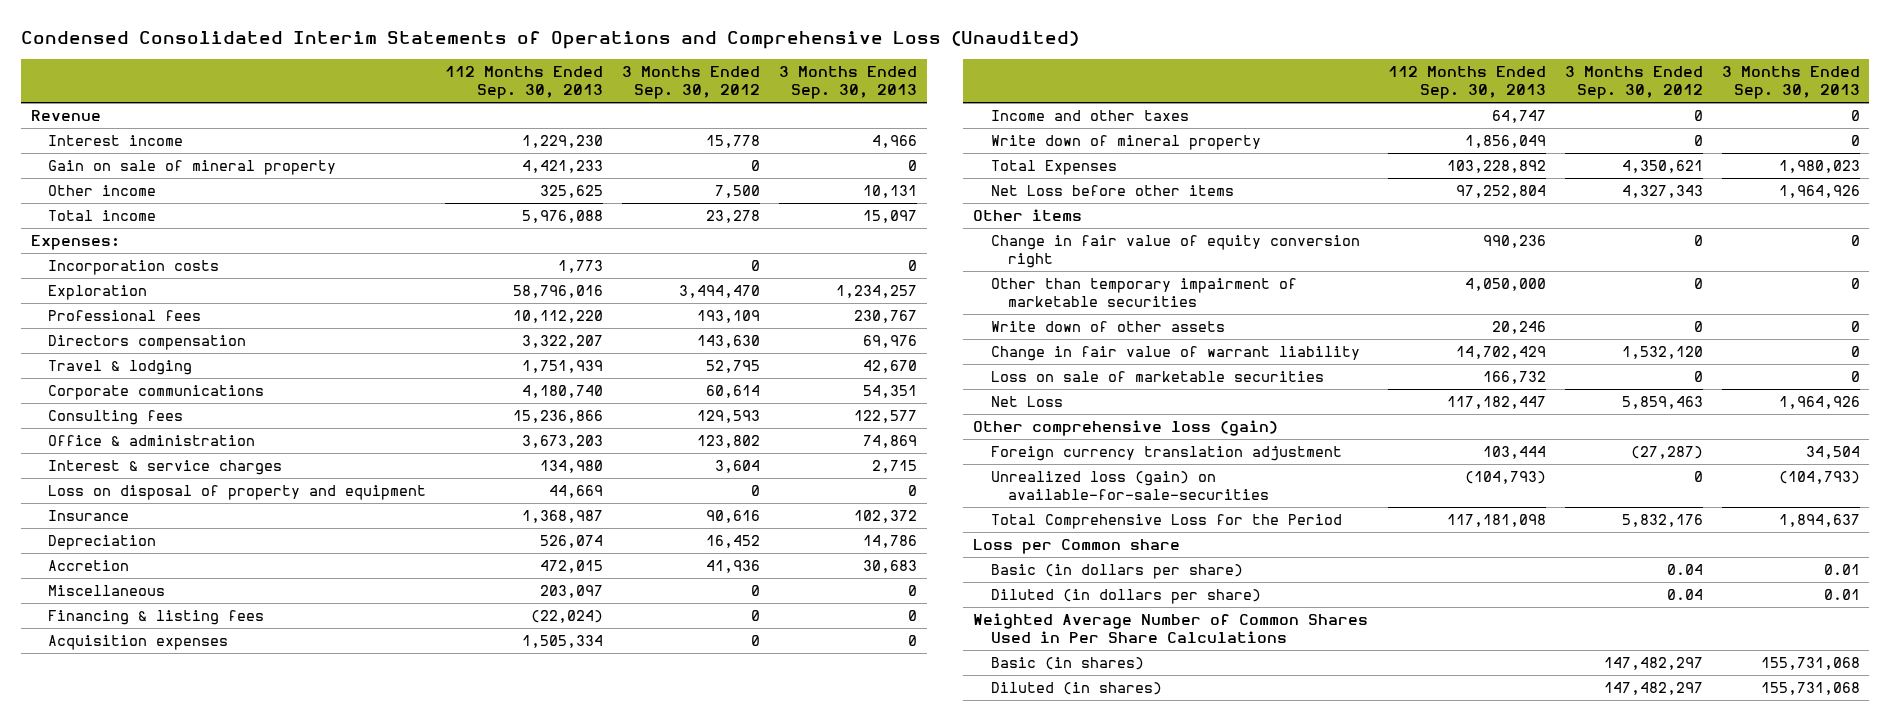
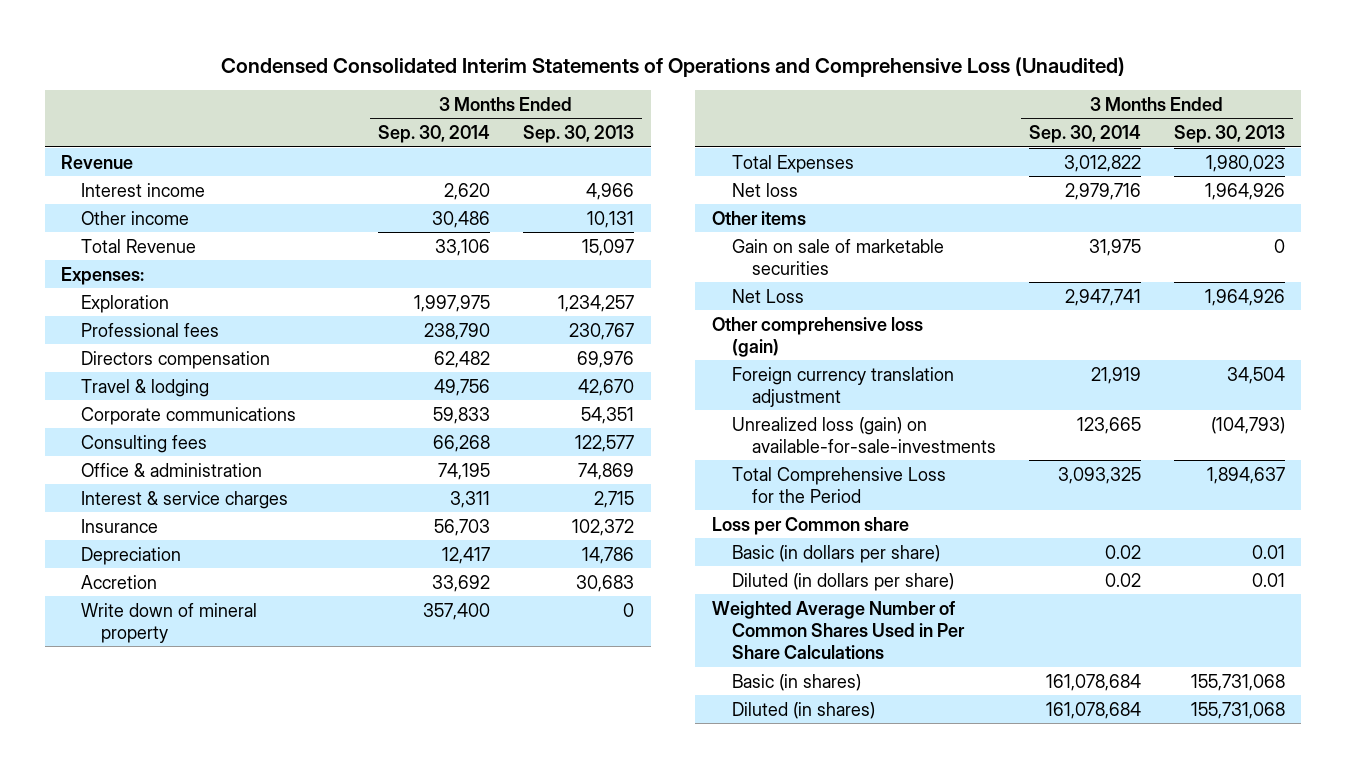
[445,65,604,100] 112 Months Ended Sep. 30, 2013 -> none
[622,65,761,100] 3 Months Ended Sep. 30, 2012 -> none
none -> [378,125,491,144] Sep. 30, 2014
[48,159,337,175] Gain on sale of mineral property -> none
[48,209,157,221] Total income -> [81,238,197,253] Total Revenue
[48,259,220,275] Incorporation costs -> none
[48,484,427,500] Loss on disposal of property and equipment -> none
[48,584,166,596] Miscellaneous -> none
[48,609,265,625] Financing & listing fees -> none
[48,634,229,650] Acquisition expenses -> none
[990,109,1189,121] Income and other taxes -> none
[990,184,1234,196] Net Loss before other items -> [731,182,798,197] Net loss
[990,234,1360,269] Change in fair value of equity conversion right -> none
[990,277,1297,308] Other than temporary impairment of marketable securities -> none
[990,320,1225,332] Write down of other assets -> none
[990,345,1360,361] Change in fair value of warrant liability -> none
[990,370,1324,382] Loss on sale of marketable securities -> [731,238,944,275] Gain on sale of marketable securities
[990,470,1270,501] Unrealized loss (gain) on available-for-sale-securities -> [731,416,997,453] Unrealized loss (gain) on available-for-sale-investments

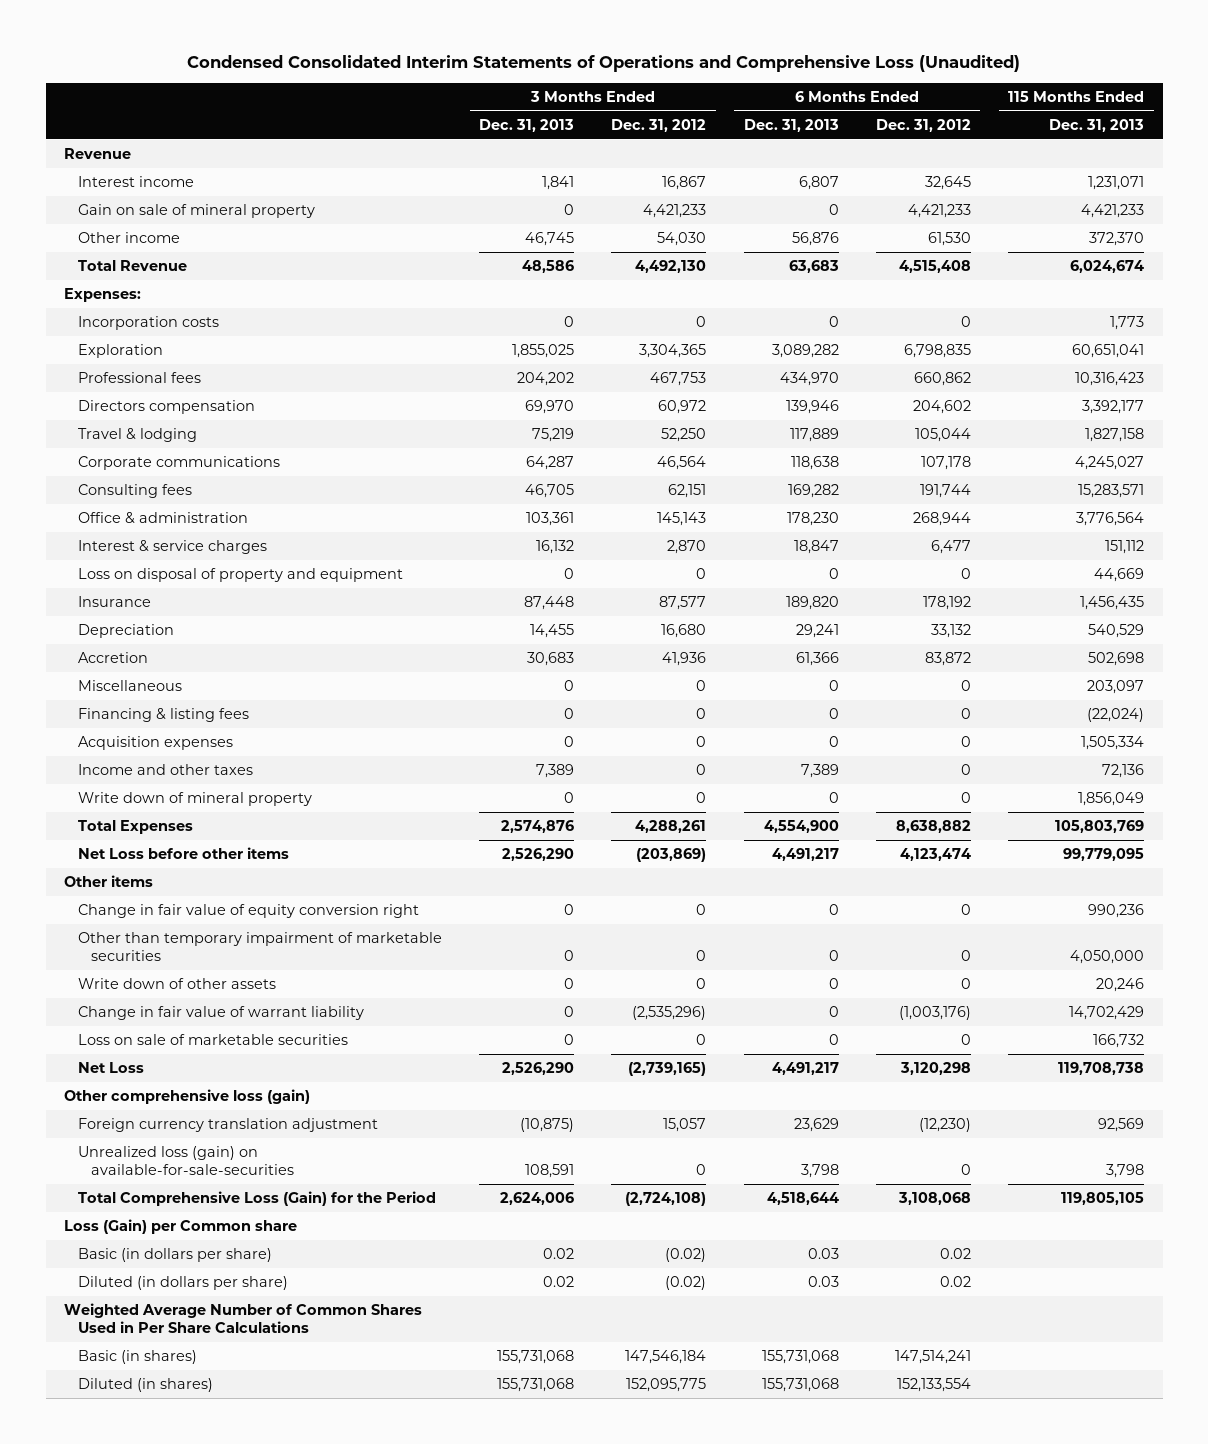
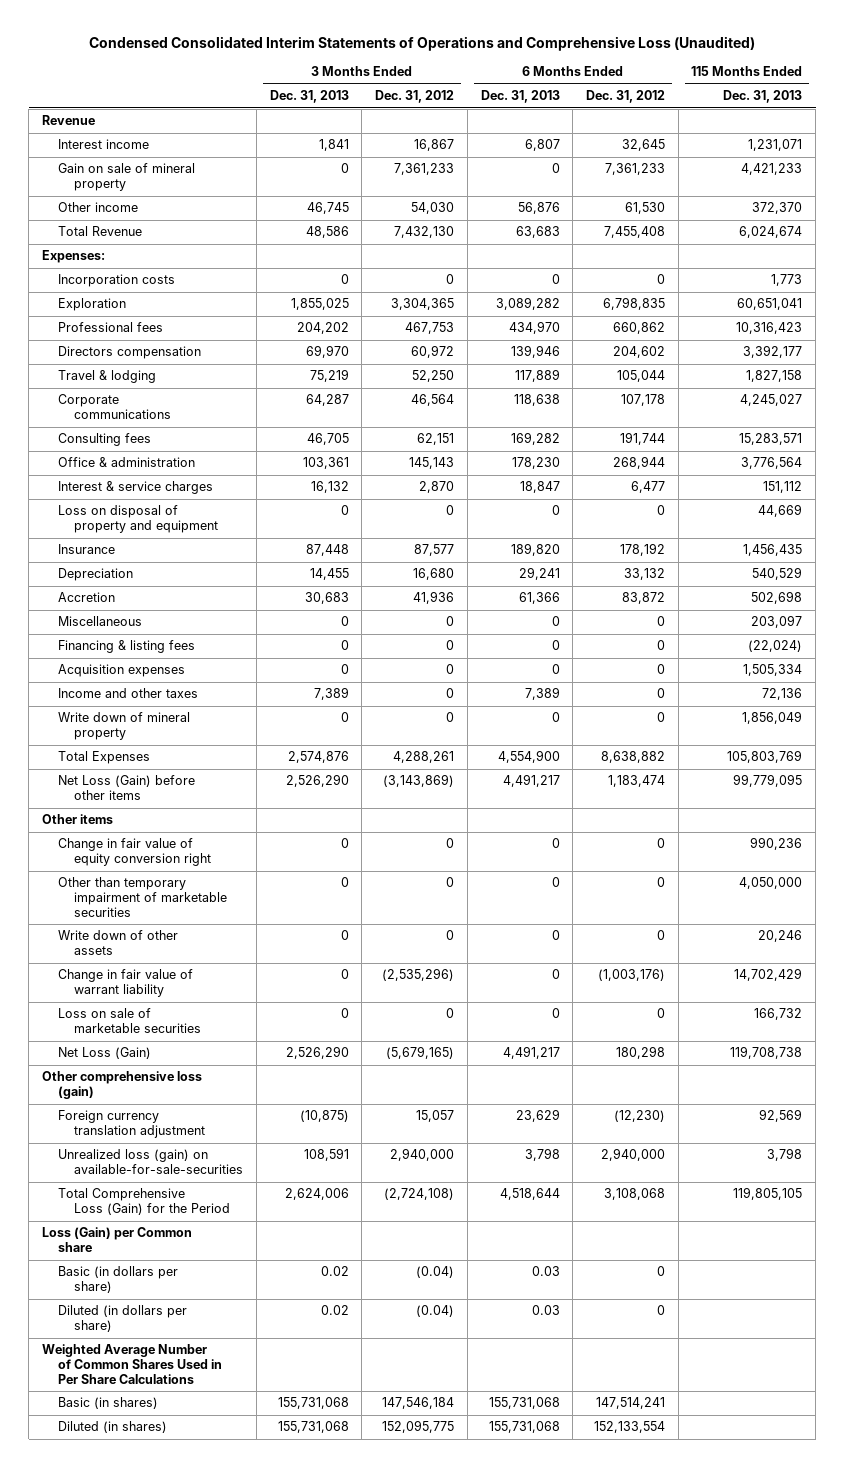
[643,204,707,219] 4,421,233 -> [394,163,455,176] 7,361,233
[907,204,971,219] 4,421,233 -> [605,163,666,176] 7,361,233
[635,260,707,274] 4,492,130 -> [394,226,455,239] 7,432,130
[898,260,971,274] 4,515,408 -> [604,226,666,239] 7,455,408
[77,847,289,860] Net Loss before other items -> [57,775,195,801] Net Loss (Gain) before other items
[636,848,707,863] (203,869) -> [383,774,455,788] (3,143,869)
[899,848,971,862] 4,123,474 -> [608,775,666,788] 1,183,474
[77,1062,144,1074] Net Loss -> [57,1047,151,1060] Net Loss (Gain)
[628,1062,707,1077] (2,739,165) -> [386,1046,455,1060] (5,679,165)
[899,1062,971,1076] 3,120,298 -> [616,1046,666,1060] 180,298
[696,1163,707,1175] 0 -> [390,1148,455,1162] 2,940,000
[960,1163,971,1175] 0 -> [601,1148,666,1162] 2,940,000
[665,1248,707,1263] (0.02) -> [416,1266,455,1279] (0.04)
[939,1248,971,1260] 0.02 -> [657,1266,666,1277] 0
[665,1276,707,1291] (0.02) -> [416,1305,455,1318] (0.04)
[939,1276,971,1288] 0.02 -> [657,1305,666,1316] 0

